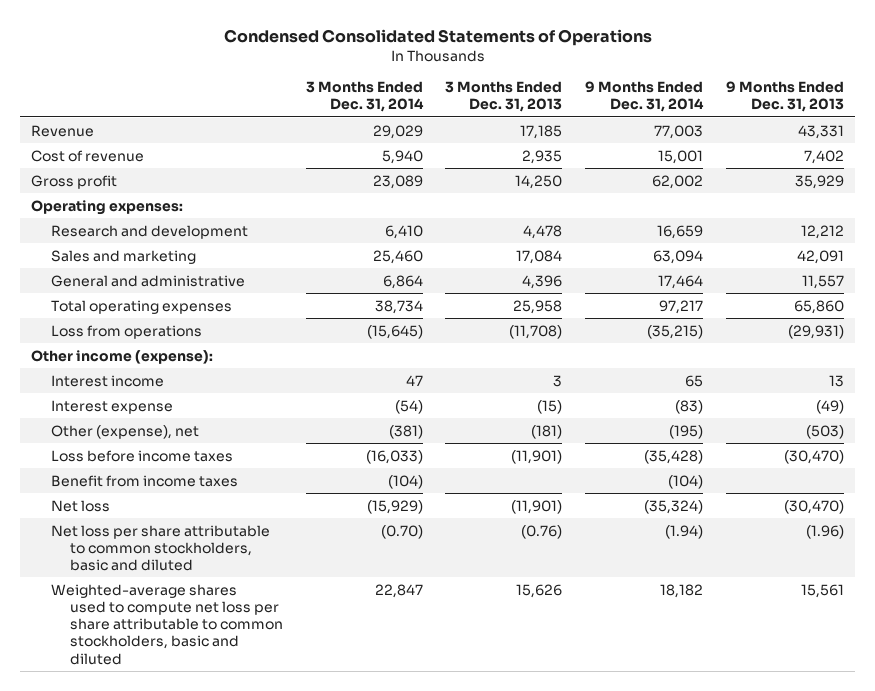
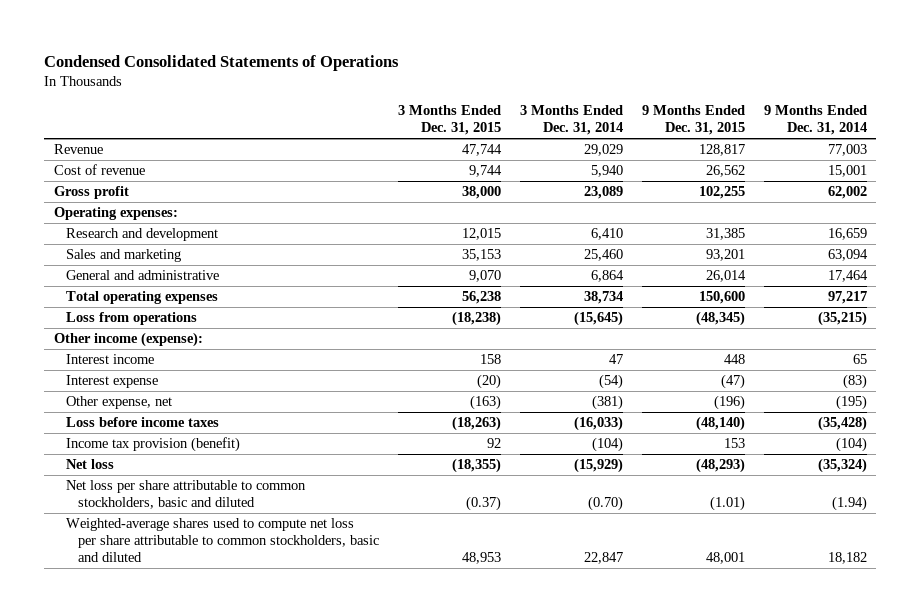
[445,81,563,113] 3 Months Ended Dec. 31, 2013 -> none
[725,81,844,113] 9 Months Ended Dec. 31, 2013 -> none
none -> [398,105,502,136] 3 Months Ended Dec. 31, 2015
none -> [641,105,745,136] 9 Months Ended Dec. 31, 2015
[50,424,199,439] Other (expense), net -> [65,396,172,410] Other expense, net
[50,474,238,487] Benefit from income taxes -> [65,437,240,453] Income tax provision (benefit)

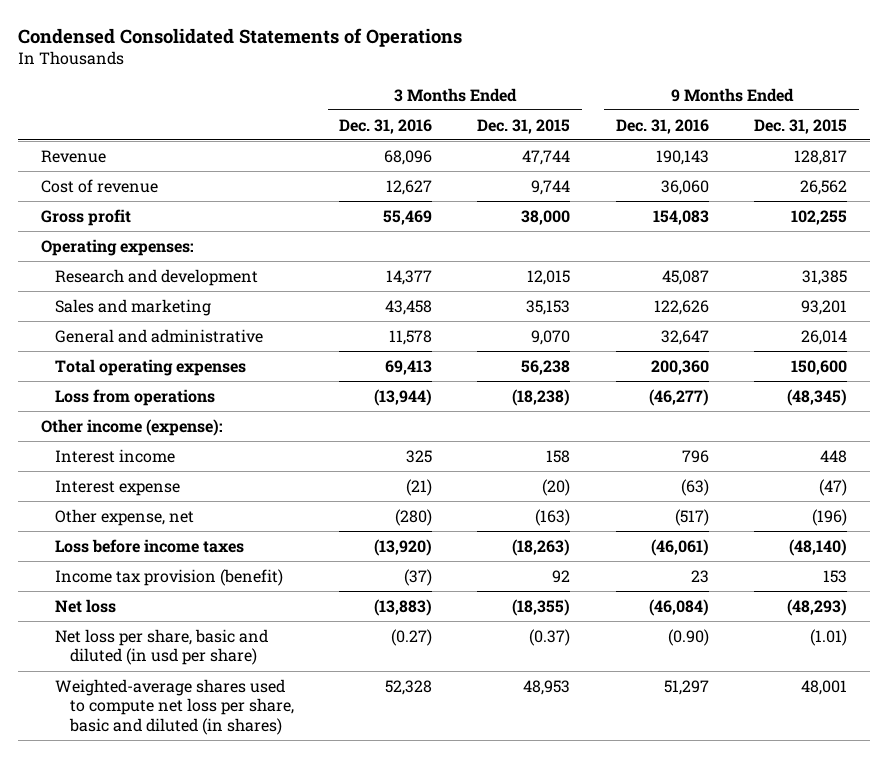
[520,105,624,136] 3 Months Ended Dec. 31, 2014 -> none
[763,105,867,136] 9 Months Ended Dec. 31, 2014 -> none
none -> [339,118,433,134] Dec. 31, 2016
none -> [615,118,709,134] Dec. 31, 2016
[65,480,306,510] Net loss per share attributable to common stockholders, basic and diluted -> [55,628,269,666] Net loss per share, basic and diluted (in usd per share)
[65,518,380,562] Weighted-average shares used to compute net loss per share attributable to common stockholders, basic and diluted -> [55,678,294,736] Weighted-average shares used to compute net loss per share, basic and diluted (in shares)

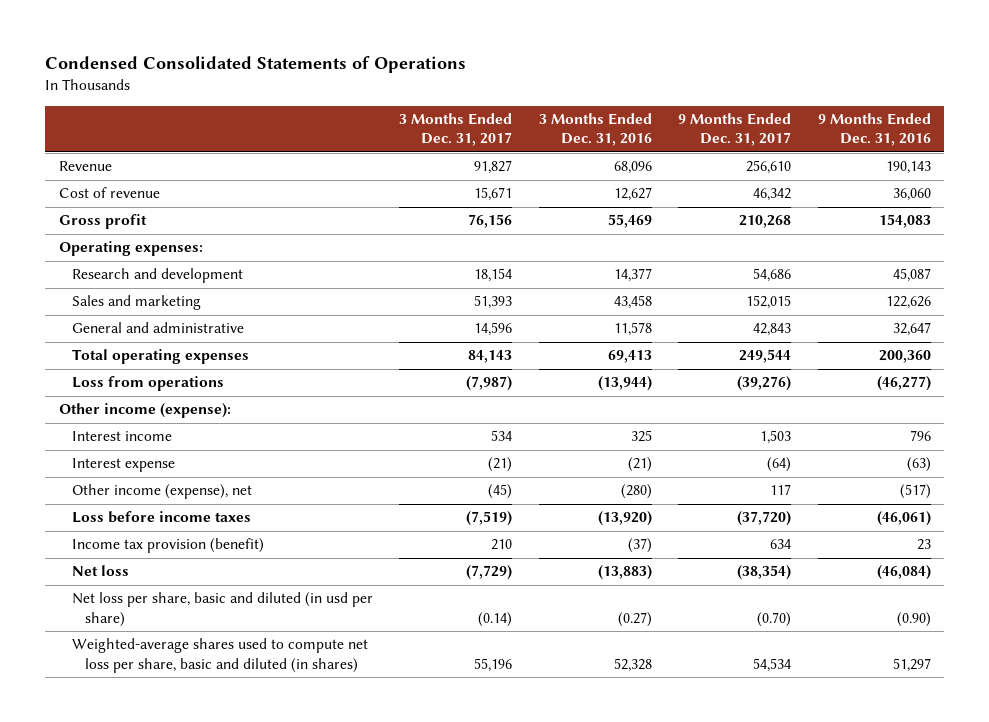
[477,118,571,134] Dec. 31, 2015 -> none
[754,118,848,134] Dec. 31, 2015 -> none
none -> [399,113,513,147] 3 Months Ended Dec. 31, 2017
none -> [678,113,792,147] 9 Months Ended Dec. 31, 2017
[55,508,195,526] Other expense, net -> [71,484,252,500] Other income (expense), net

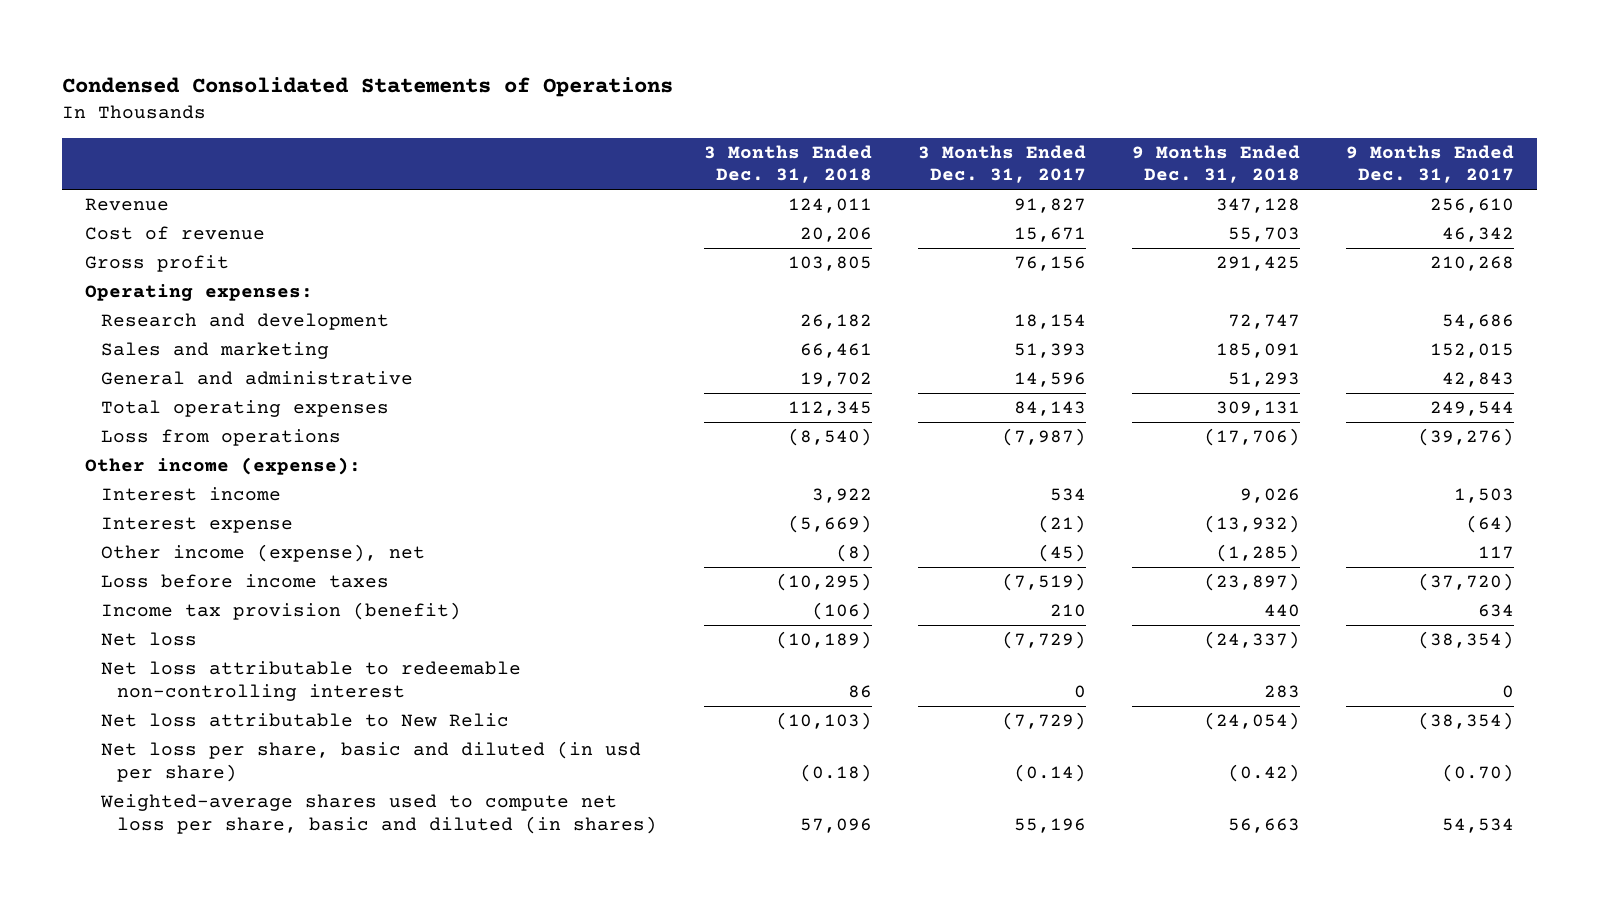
[538,113,652,147] 3 Months Ended Dec. 31, 2016 -> none
[817,113,931,147] 9 Months Ended Dec. 31, 2016 -> none
none -> [703,144,872,184] 3 Months Ended Dec. 31, 2018
none -> [1131,144,1300,184] 9 Months Ended Dec. 31, 2018
none -> [101,661,522,701] Net loss attributable to redeemable non-controlling interest
none -> [101,713,510,728] Net loss attributable to New Relic

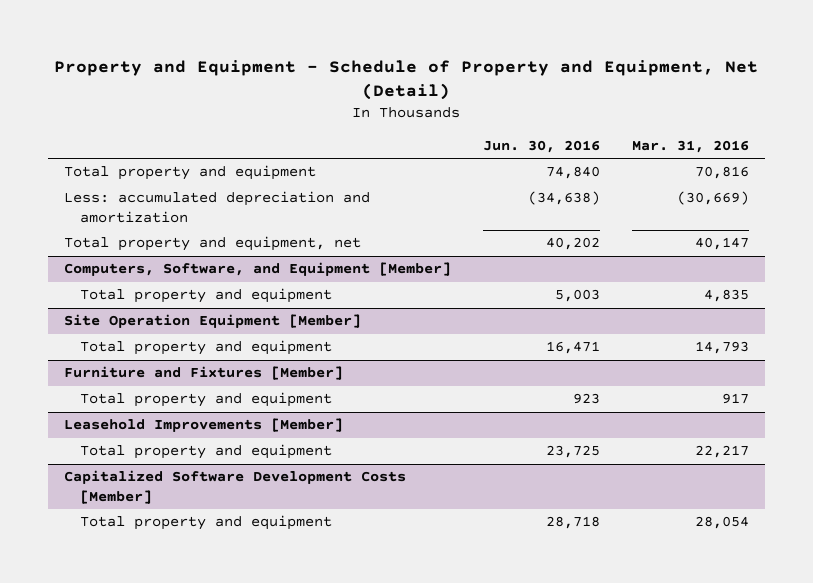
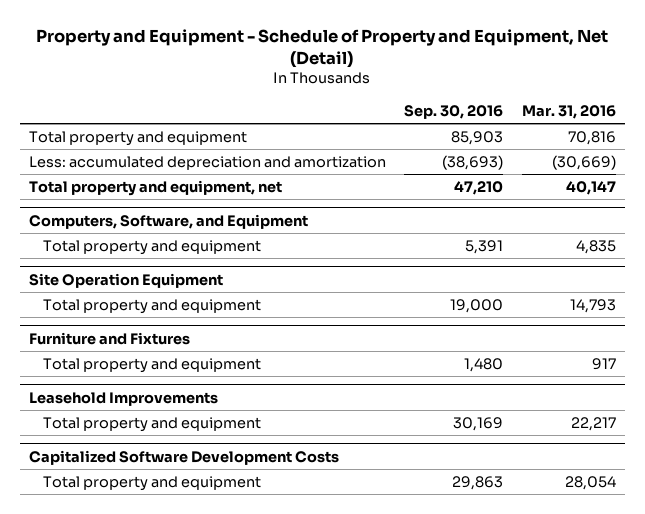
[482,140,600,154] Jun. 30, 2016 -> none
none -> [404,104,504,119] Sep. 30, 2016
[63,262,451,277] Computers, Software, and Equipment [Member] -> [29,213,309,229] Computers, Software, and Equipment
[63,314,361,329] Site Operation Equipment [Member] -> [29,272,224,288] Site Operation Equipment
[63,366,343,381] Furniture and Fixtures [Member] -> [29,331,191,345] Furniture and Fixtures
[63,418,343,433] Leasehold Improvements [Member] -> [29,391,219,406] Leasehold Improvements
[63,470,406,504] Capitalized Software Development Costs [Member] -> [29,449,340,465] Capitalized Software Development Costs

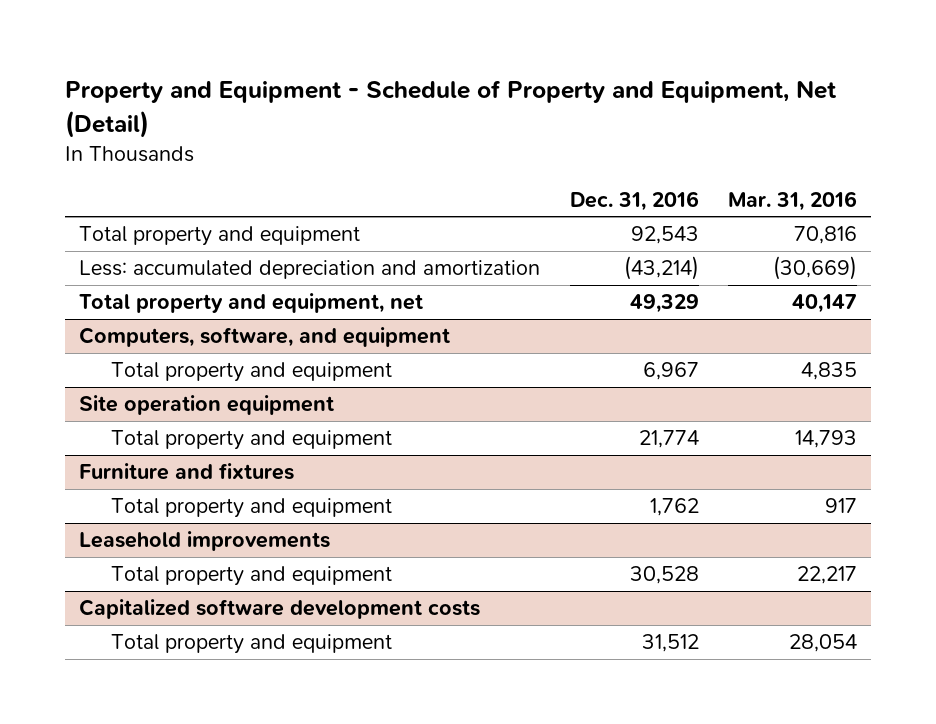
[404,104,504,119] Sep. 30, 2016 -> none
none -> [569,190,699,211] Dec. 31, 2016
[29,213,309,229] Computers, Software, and Equipment -> [79,327,451,348] Computers, software, and equipment
[29,272,224,288] Site Operation Equipment -> [79,395,335,416] Site operation equipment
[29,331,191,345] Furniture and Fixtures -> [79,463,295,481] Furniture and fixtures
[29,391,219,406] Leasehold Improvements -> [79,531,331,552] Leasehold improvements
[29,449,340,465] Capitalized Software Development Costs -> [79,599,481,620] Capitalized software development costs

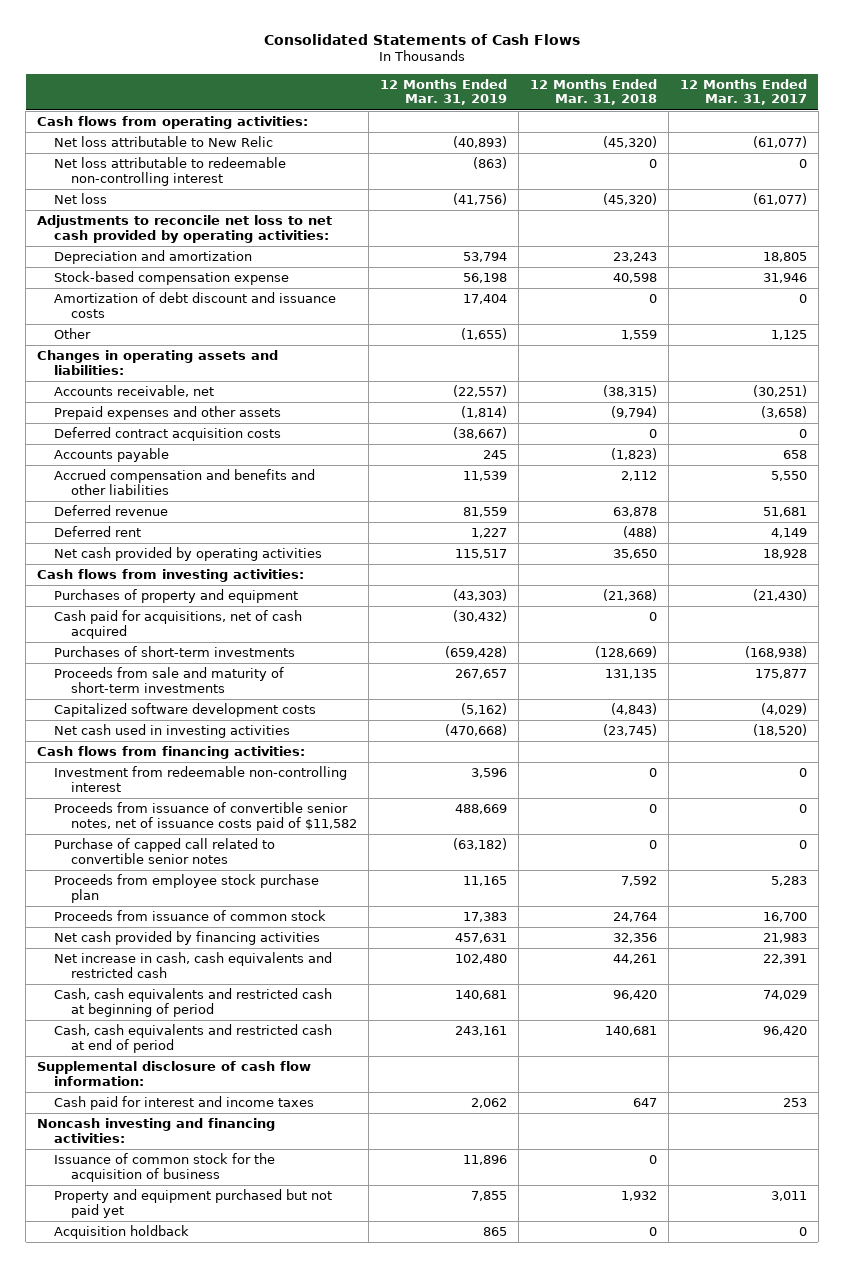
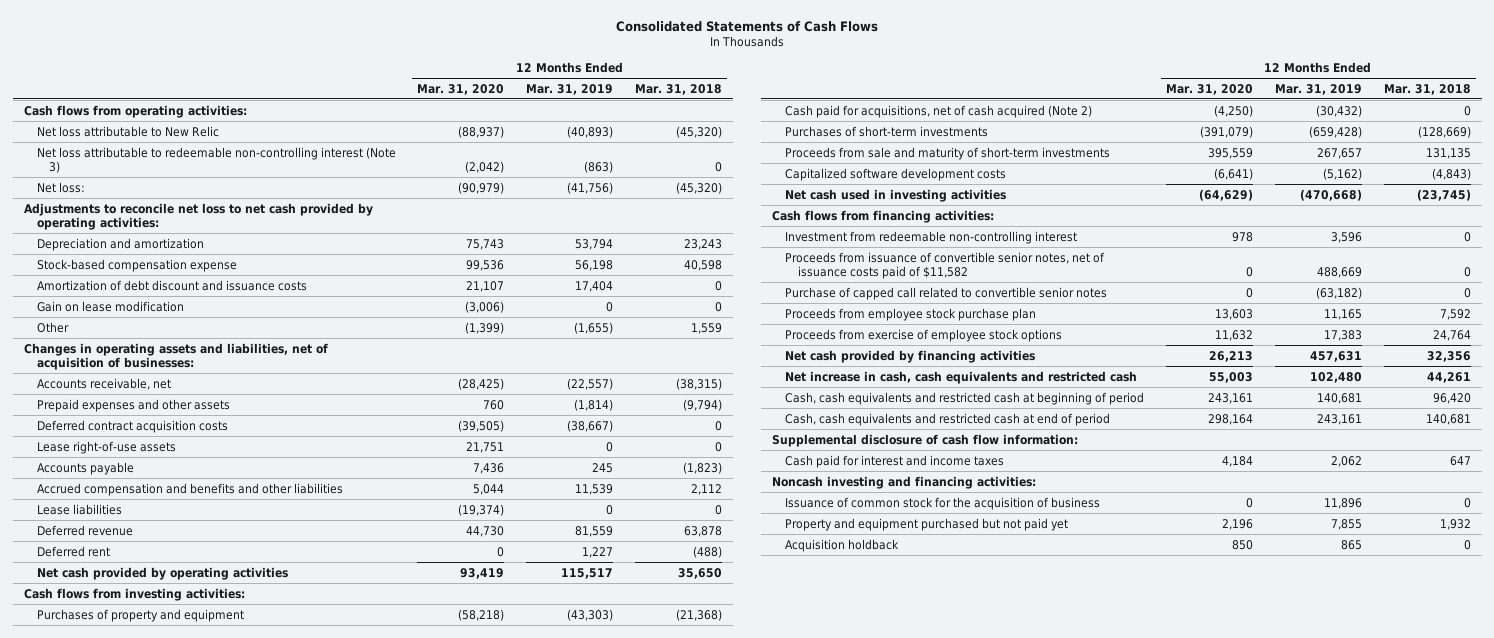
[679,78,807,106] 12 Months Ended Mar. 31, 2017 -> none
none -> [417,83,505,95] Mar. 31, 2020
[54,157,287,186] Net loss attributable to redeemable non-controlling interest -> [36,146,396,174] Net loss attributable to redeemable non-controlling interest (Note 3)
[54,193,108,205] Net loss -> [36,181,85,193] Net loss:
none -> [36,300,184,312] Gain on lease modification
[36,350,278,375] Changes in operating assets and liabilities: -> [23,342,328,371] Changes in operating assets and liabilities, net of acquisition of businesses:
none -> [36,440,176,454] Lease right-of-use assets
none -> [36,503,122,515] Lease liabilities
[54,610,303,639] Cash paid for acquisitions, net of cash acquired -> [785,104,1093,118] Cash paid for acquisitions, net of cash acquired (Note 2)
[54,910,327,922] Proceeds from issuance of common stock -> [785,328,1063,342] Proceeds from exercise of employee stock options

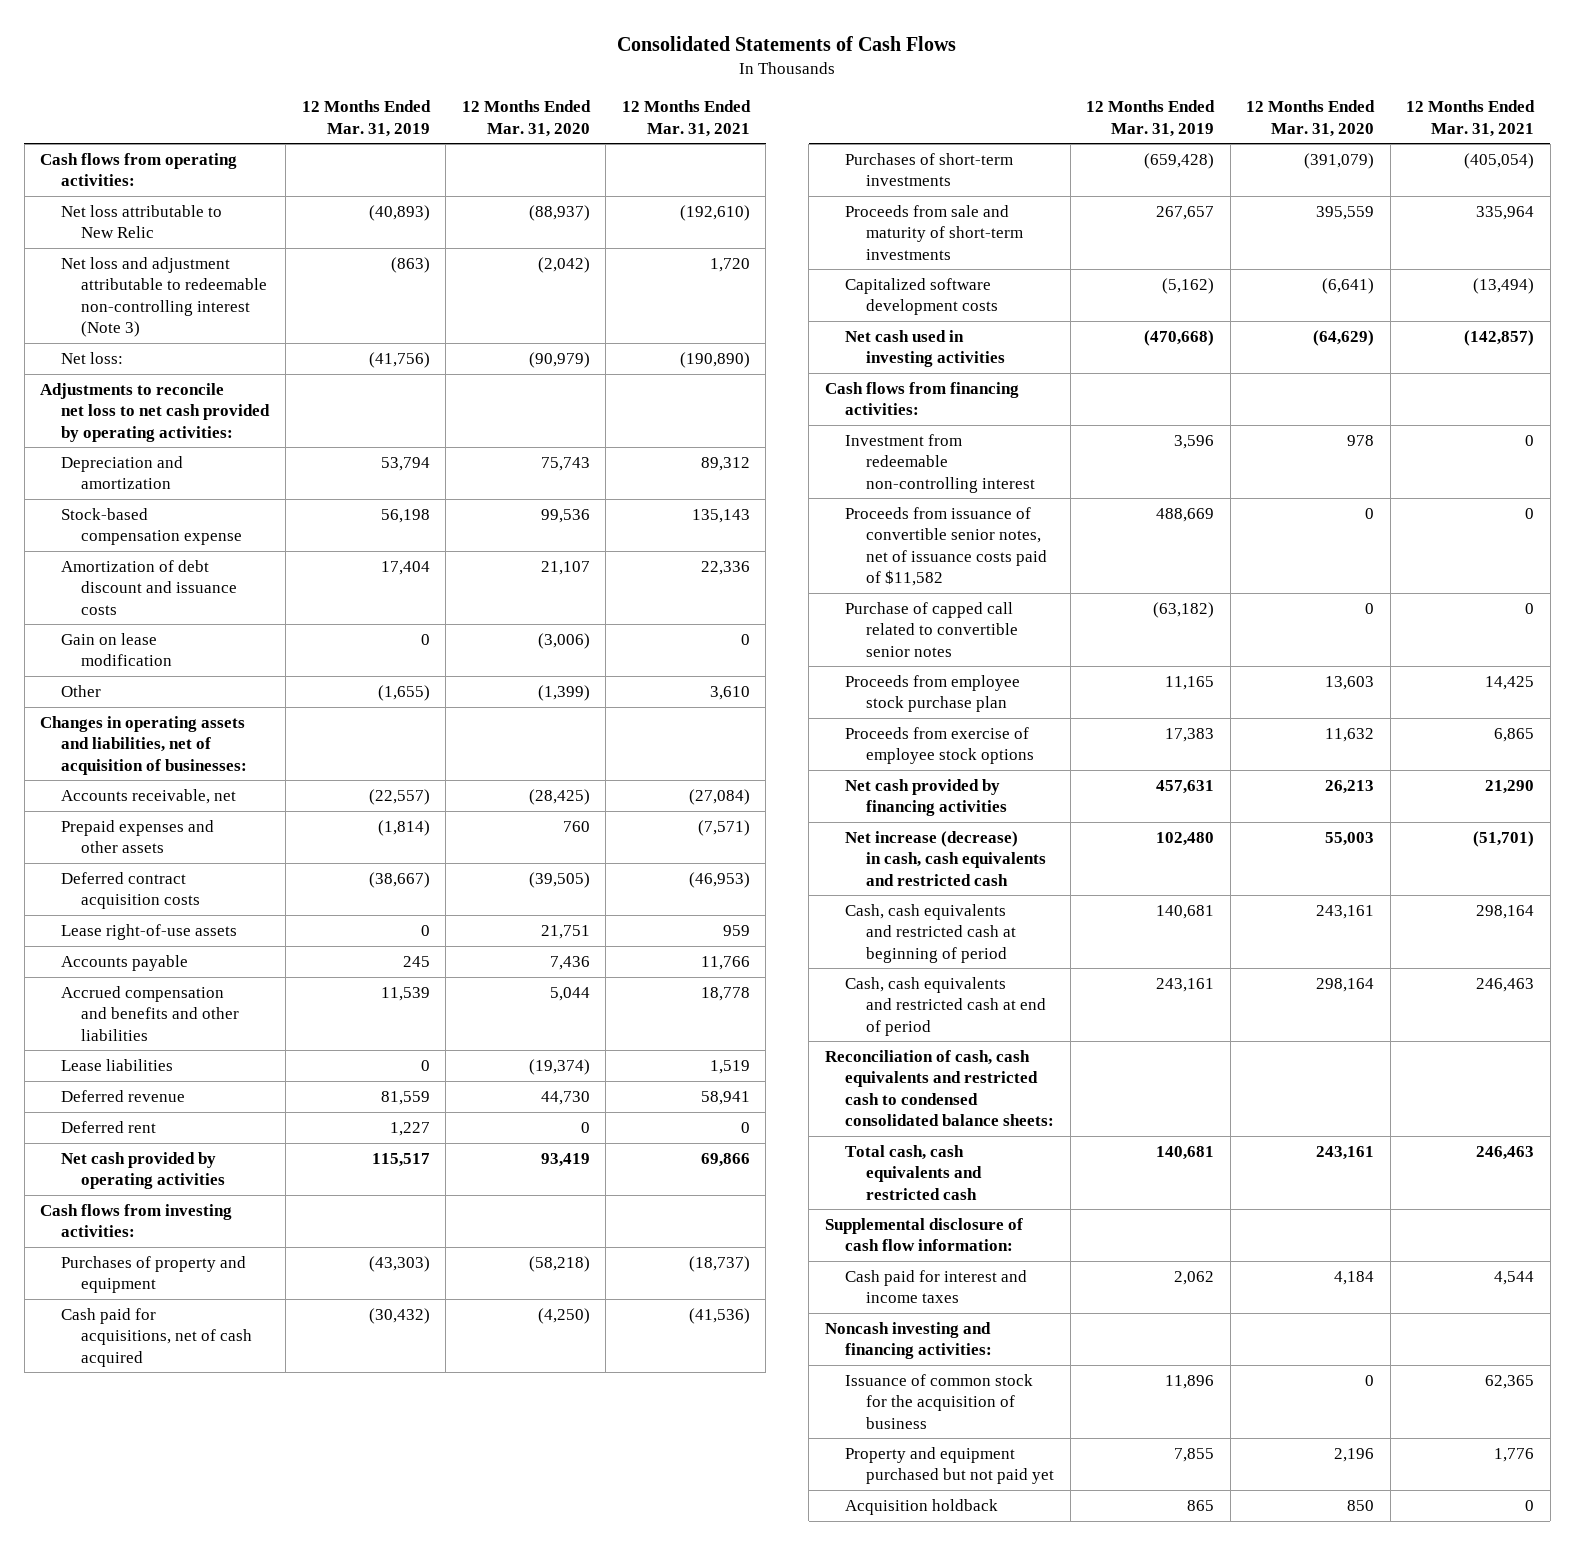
[635,83,723,95] Mar. 31, 2018 -> none
none -> [621,100,751,137] 12 Months Ended Mar. 31, 2021
[36,146,396,174] Net loss attributable to redeemable non-controlling interest (Note 3) -> [60,257,268,337] Net loss and adjustment attributable to redeemable non-controlling interest (Note 3)
[785,104,1093,118] Cash paid for acquisitions, net of cash acquired (Note 2) -> [60,1308,253,1367] Cash paid for acquisitions, net of cash acquired
[785,370,1138,384] Net increase in cash, cash equivalents and restricted cash -> [845,831,1046,886] Net increase (decrease) in cash, cash equivalents and restricted cash
none -> [824,1050,1055,1126] Reconciliation of cash, cash equivalents and restricted cash to condensed consolidated balance sheets:
none -> [845,1145,982,1200] Total cash, cash equivalents and restricted cash

